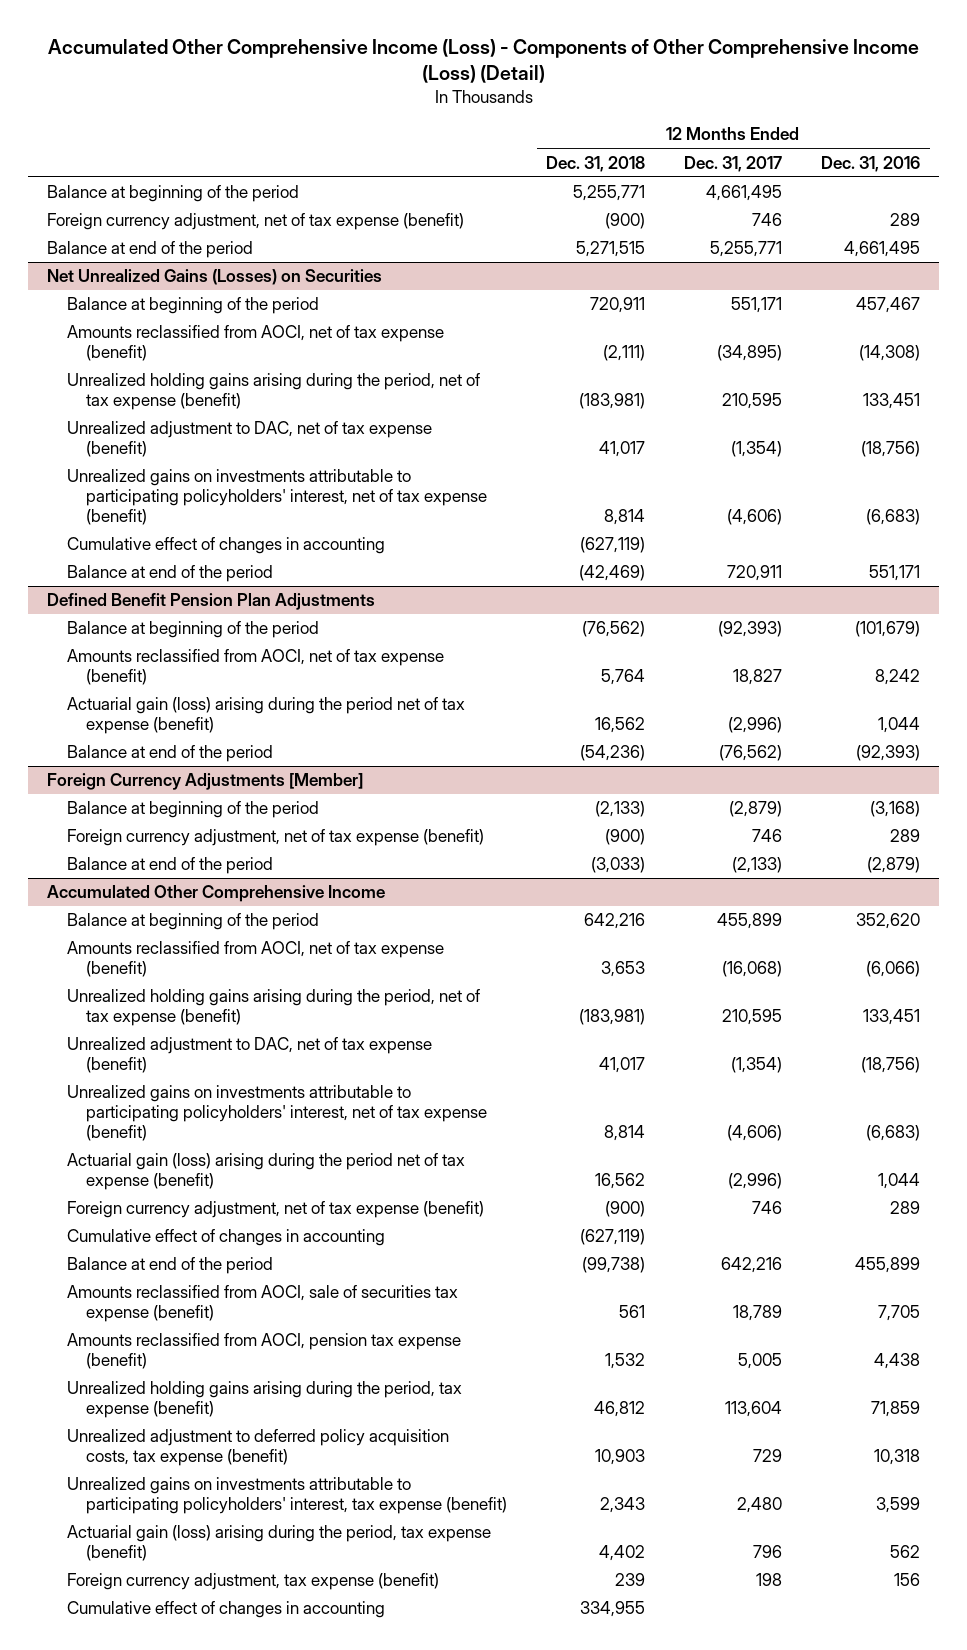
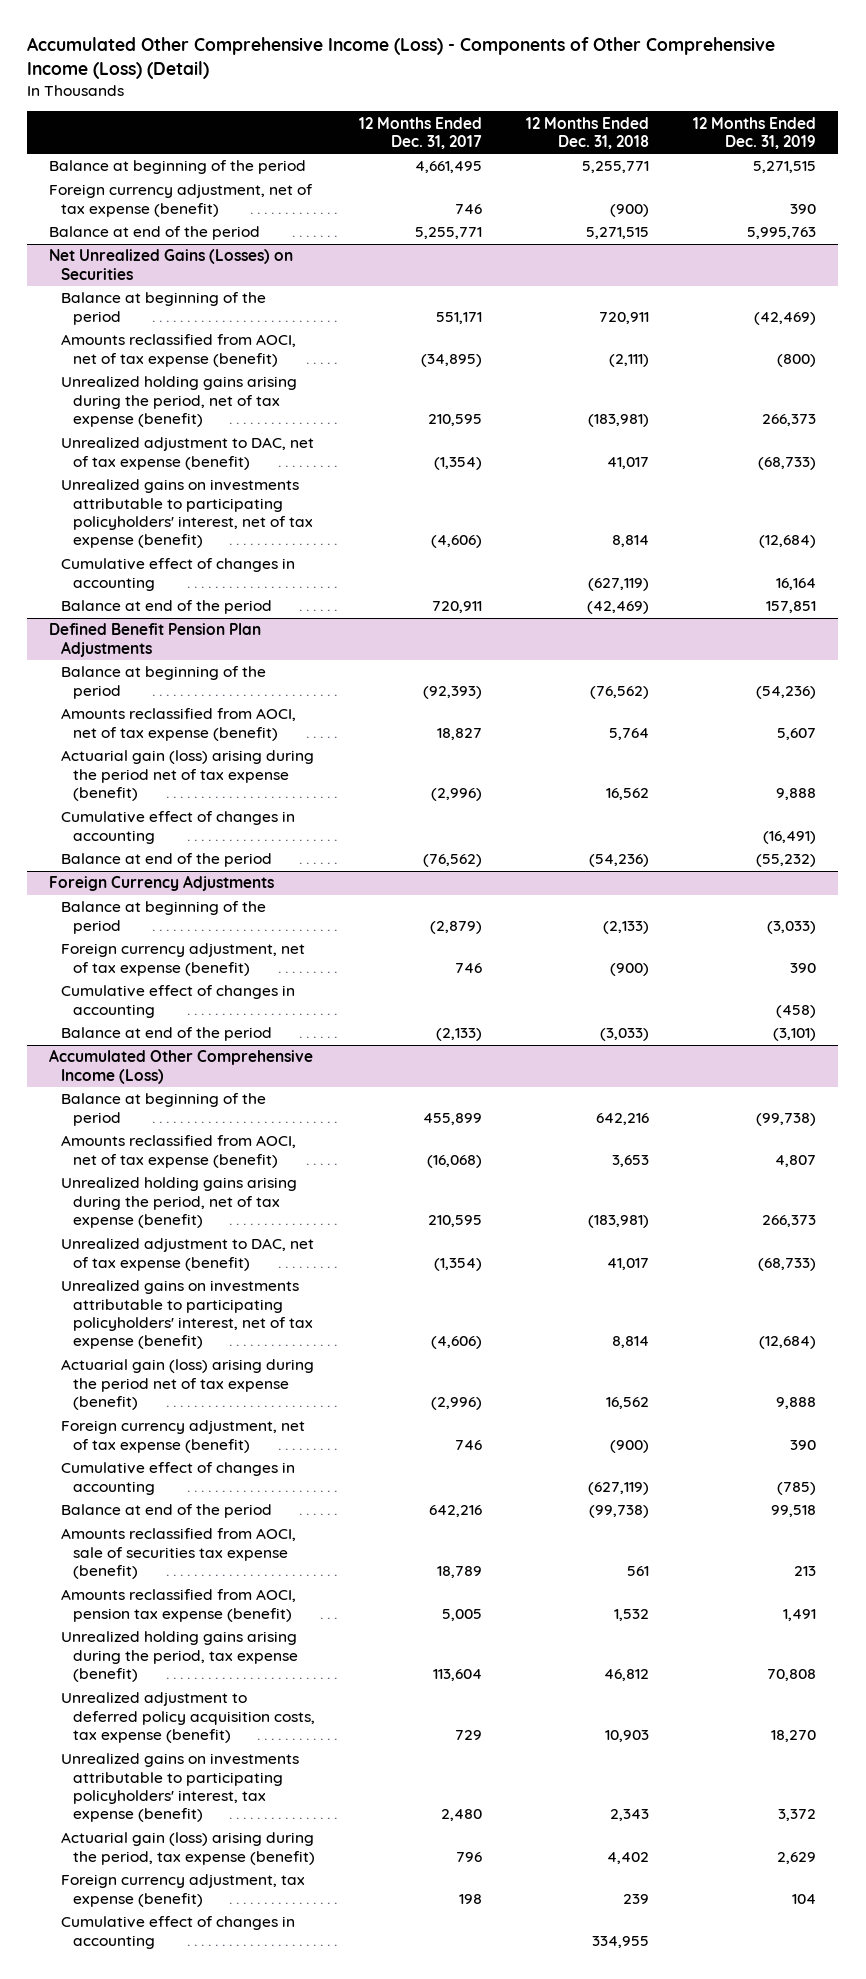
[821,155,921,172] Dec. 31, 2016 -> none
none -> [693,116,817,149] 12 Months Ended Dec. 31, 2019
none -> [61,811,296,844] Cumulative effect of changes in accounting
[47,773,364,791] Foreign Currency Adjustments [Member] -> [49,875,275,892] Foreign Currency Adjustments
none -> [61,985,296,1018] Cumulative effect of changes in accounting
[47,885,386,903] Accumulated Other Comprehensive Income -> [49,1049,314,1084] Accumulated Other Comprehensive Income (Loss)

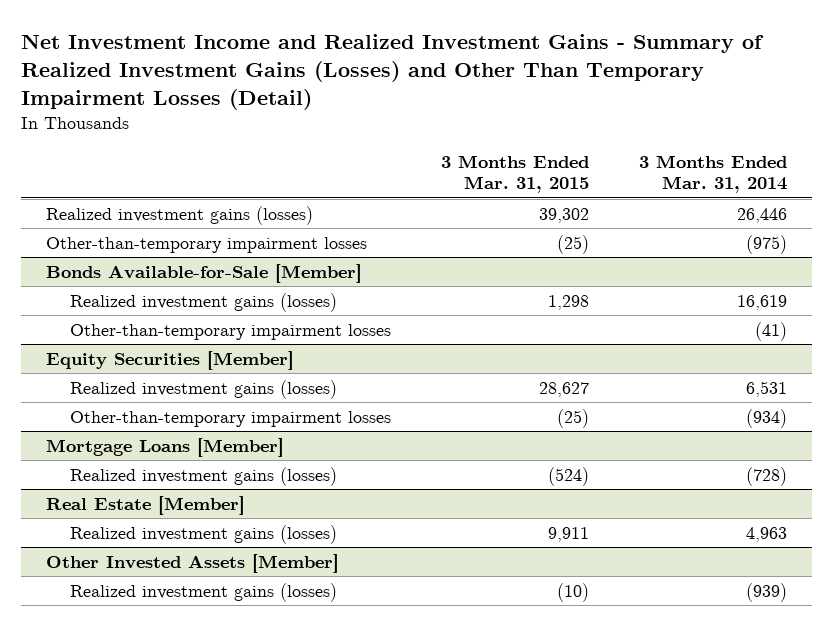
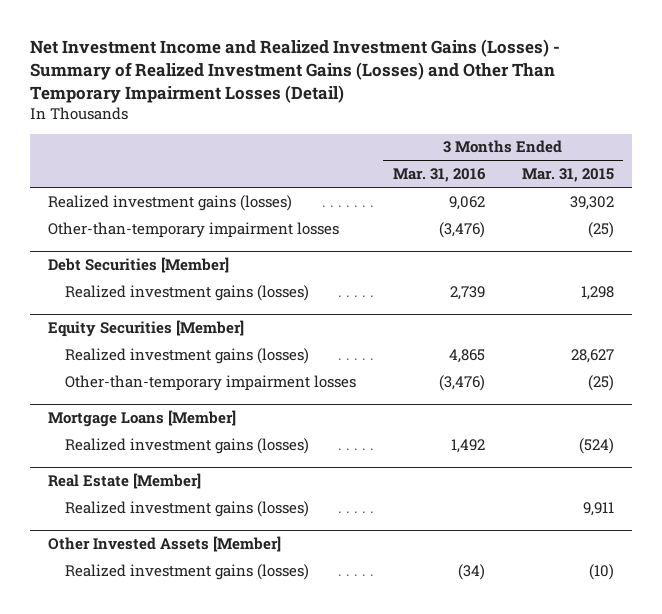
[20,33,764,110] Net Investment Income and Realized Investment Gains - Summary of Realized Investment Gains (Losses) and Other Than Temporary Impairment Losses (Detail) -> [29,38,560,103] Net Investment Income and Realized Investment Gains (Losses) - Summary of Realized Investment Gains (Losses) and Other Than Temporary Impairment Losses (Detail)
[639,154,788,194] 3 Months Ended Mar. 31, 2014 -> none
none -> [392,168,486,183] Mar. 31, 2016
[45,263,362,283] Bonds Available-for-Sale [Member] -> [48,256,230,273] Debt Securities [Member]
[69,323,391,340] Other-than-temporary impairment losses -> none

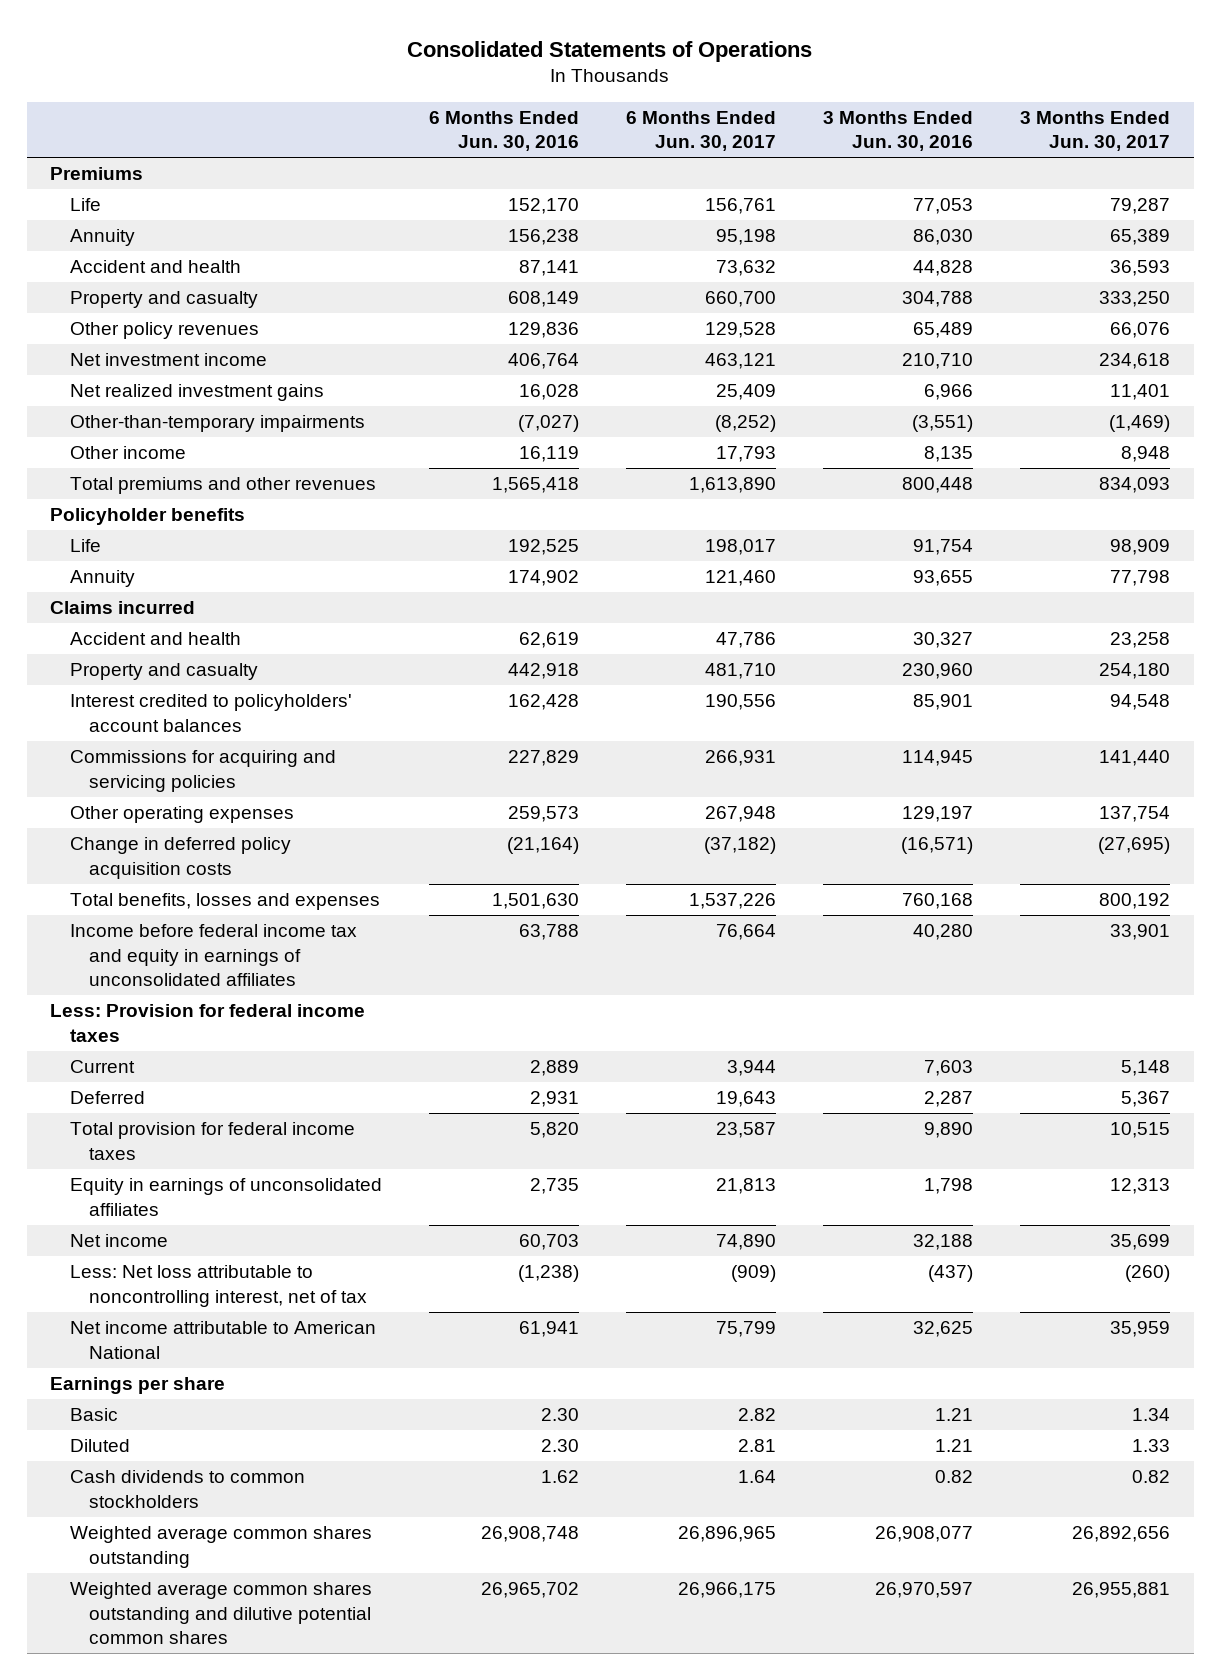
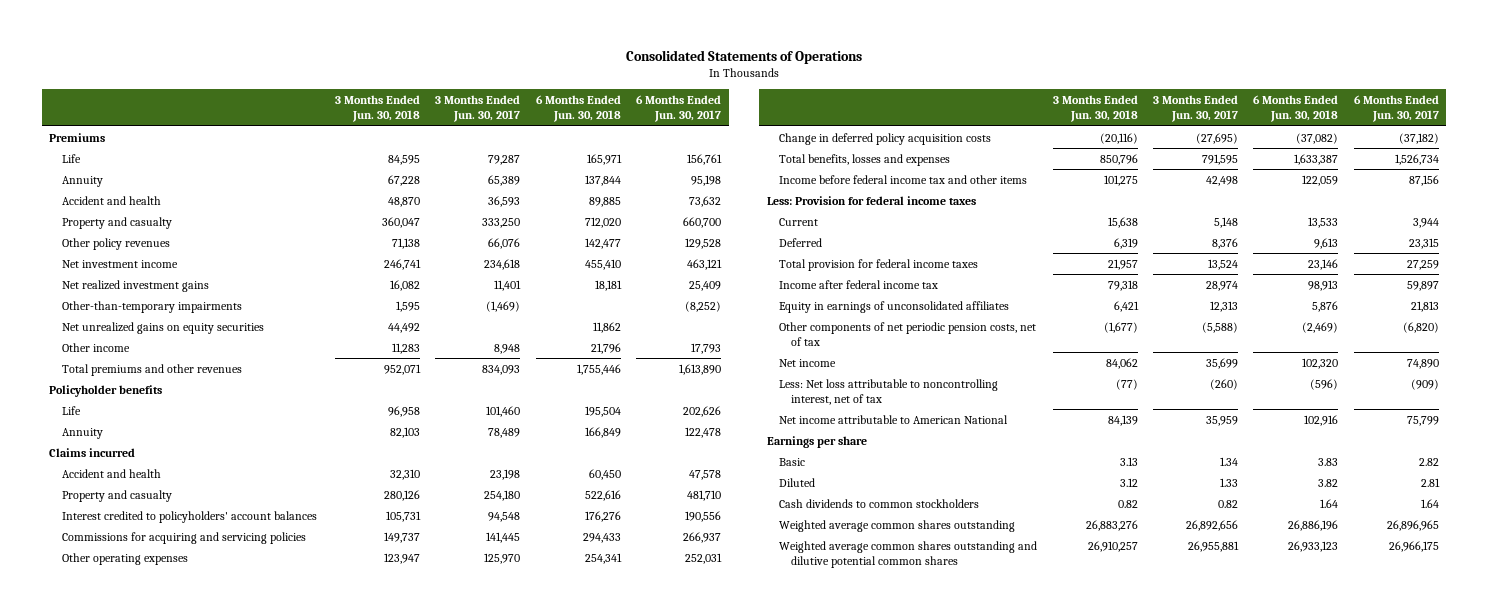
[428,110,579,152] 6 Months Ended Jun. 30, 2016 -> none
[822,110,973,152] 3 Months Ended Jun. 30, 2016 -> none
none -> [334,95,420,123] 3 Months Ended Jun. 30, 2018
none -> [535,95,621,123] 6 Months Ended Jun. 30, 2018
none -> [61,321,264,334] Net unrealized gains on equity securities
[704,539,776,556] 198,017 -> [683,405,722,417] 202,626
[1110,539,1171,556] 98,909 -> [486,405,521,417] 101,460
[704,570,776,587] 121,460 -> [685,426,722,438] 122,478
[1110,570,1171,587] 77,798 -> [488,427,521,438] 78,489
[715,632,776,649] 47,786 -> [689,469,722,480] 47,578
[1110,632,1171,649] 23,258 -> [490,468,521,480] 23,198
[704,750,776,767] 266,931 -> [683,531,722,543] 266,937
[1099,750,1171,767] 141,440 -> [486,531,521,543] 141,445
[704,806,776,823] 267,948 -> [685,552,723,564] 252,031
[1099,806,1171,823] 137,754 -> [484,552,521,564] 125,970
[688,893,776,910] 1,537,226 -> [1394,153,1439,165] 1,526,734
[1099,893,1171,910] 800,192 -> [1201,153,1238,165] 791,595
[69,924,357,987] Income before federal income tax and equity in earnings of unconsolidated affiliates -> [779,174,1028,184] Income before federal income tax and other items
[715,924,776,941] 76,664 -> [1408,174,1439,186] 87,156
[1110,924,1171,941] 33,901 -> [1205,175,1238,186] 42,498
[715,1091,776,1108] 19,643 -> [1408,237,1439,249] 23,315
[1121,1091,1171,1108] 5,367 -> [1211,237,1238,249] 8,376
[715,1122,776,1139] 23,587 -> [1406,259,1439,270] 27,259
[1110,1122,1171,1139] 10,515 -> [1207,258,1238,270] 13,524
none -> [779,279,939,289] Income after federal income tax
none -> [779,321,1037,346] Other components of net periodic pension costs, net of tax

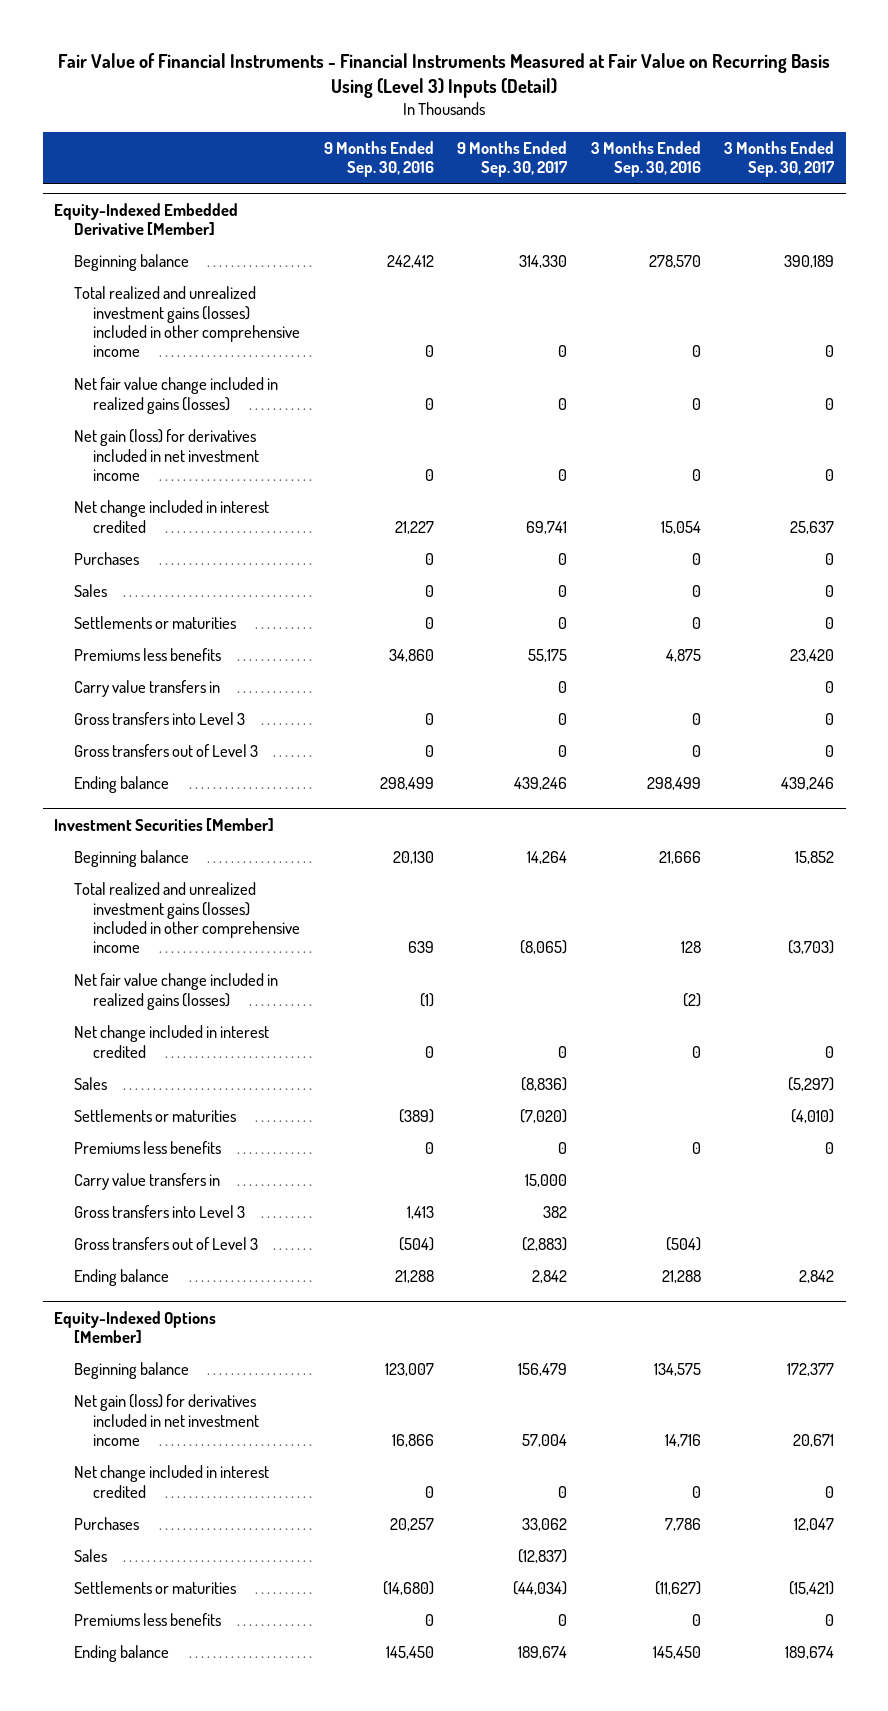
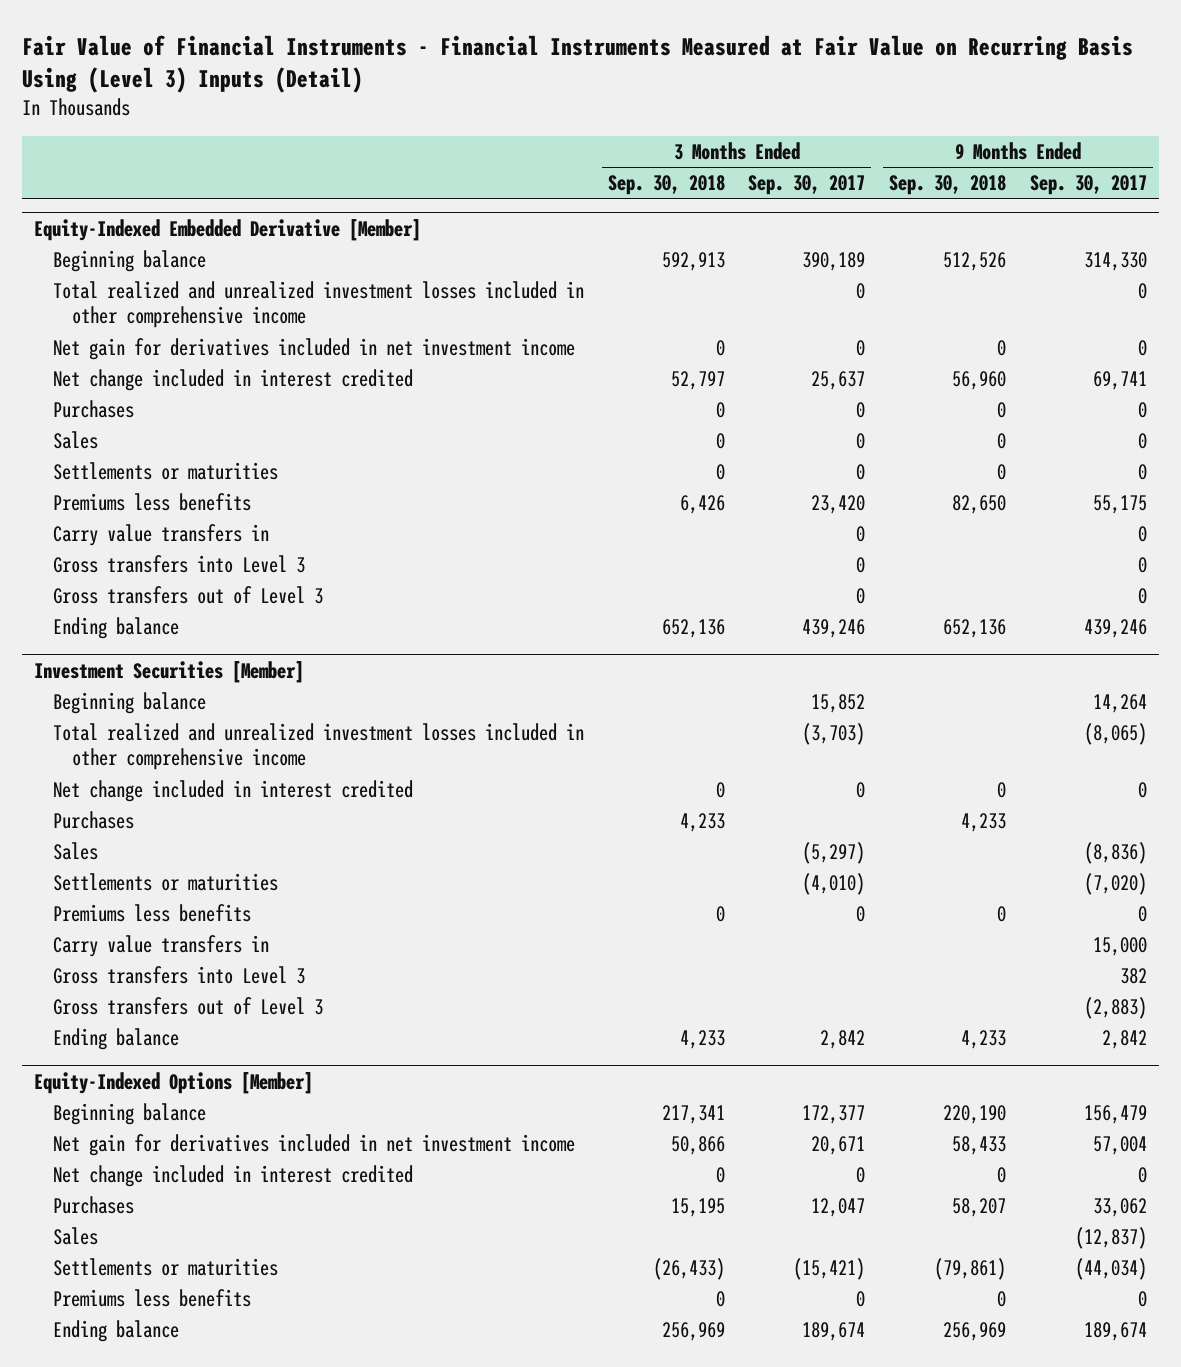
[323,140,434,178] 9 Months Ended Sep. 30, 2016 -> none
[590,140,701,178] 3 Months Ended Sep. 30, 2016 -> none
none -> [607,175,725,196] Sep. 30, 2018
none -> [889,175,1007,196] Sep. 30, 2018
[73,377,278,414] Net fair value change included in realized gains (losses) -> none
[73,286,301,358] Total realized and unrealized investment gains (losses) included in other comprehensive income -> [52,280,584,329] Total realized and unrealized investment losses included in other comprehensive income
[73,429,260,481] Net gain (loss) for derivatives included in net investment income -> [52,337,575,360] Net gain for derivatives included in net investment income
[73,973,278,1010] Net fair value change included in realized gains (losses) -> none
[73,882,301,954] Total realized and unrealized investment gains (losses) included in other comprehensive income -> [52,722,584,771] Total realized and unrealized investment losses included in other comprehensive income
none -> [52,810,134,829] Purchases
[73,1394,260,1446] Net gain (loss) for derivatives included in net investment income -> [52,1133,575,1156] Net gain for derivatives included in net investment income

